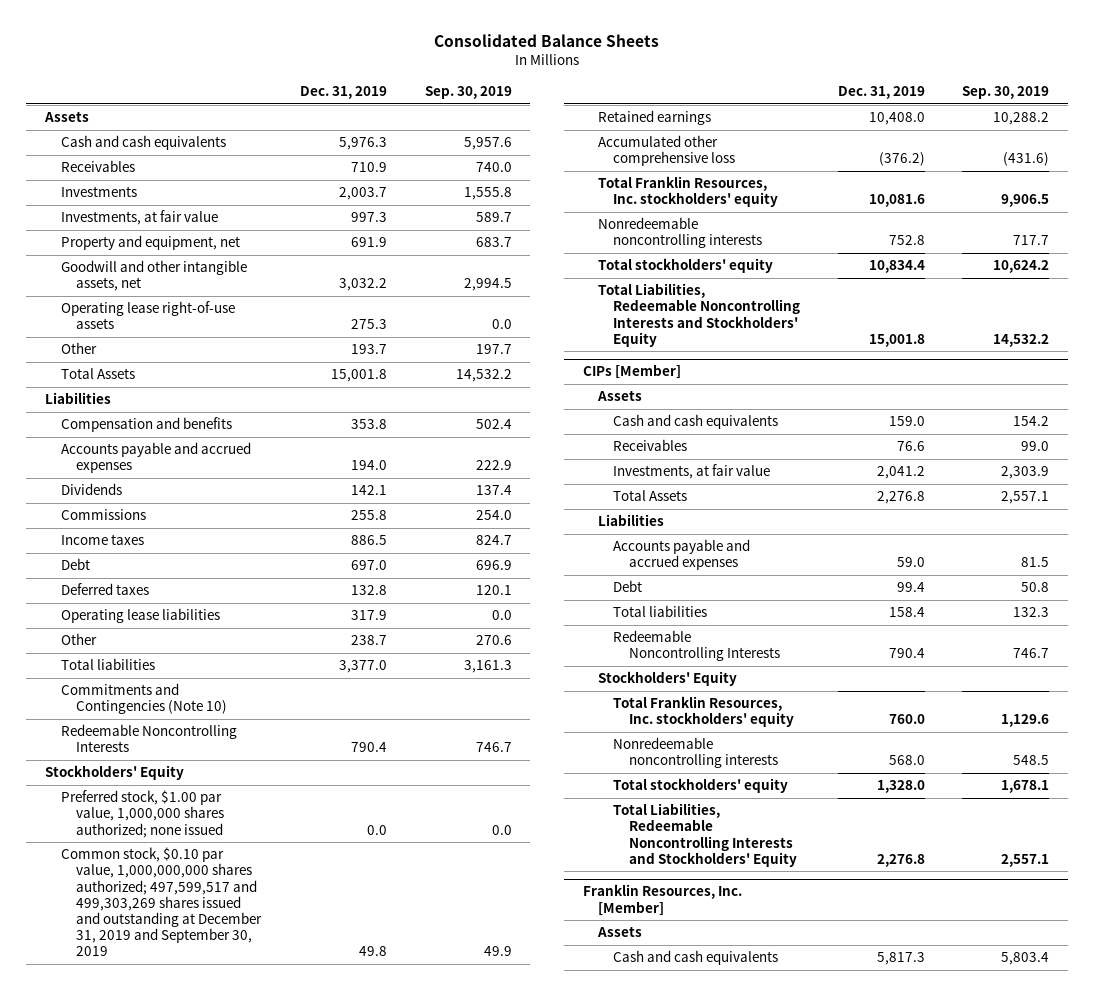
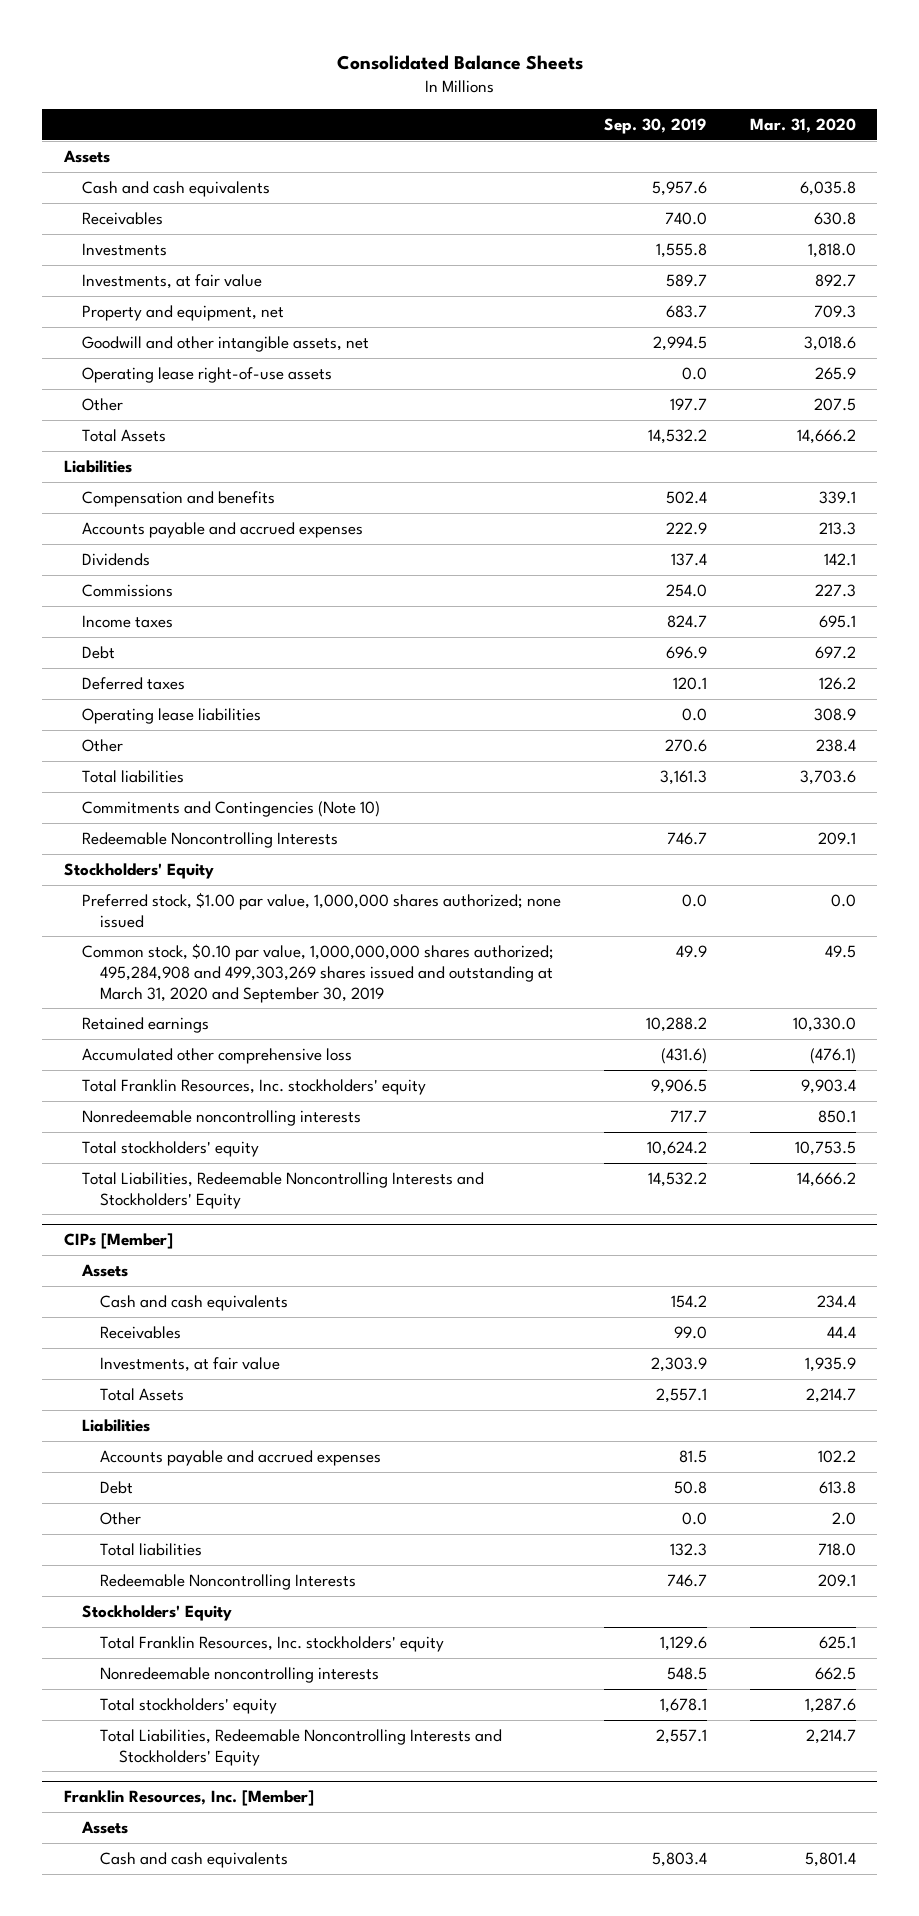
[300,86,388,100] Dec. 31, 2019 -> none
none -> [749,117,856,133] Mar. 31, 2020
[60,847,262,957] Common stock, $0.10 par value, 1,000,000,000 shares authorized; 497,599,517 and 499,303,269 shares issued and outstanding at December 31, 2019 and September 30, 2019 -> [82,942,555,1003] Common stock, $0.10 par value, 1,000,000,000 shares authorized; 495,284,908 and 499,303,269 shares issued and outstanding at March 31, 2020 and September 30, 2019
none -> [100,1511,142,1525] Other

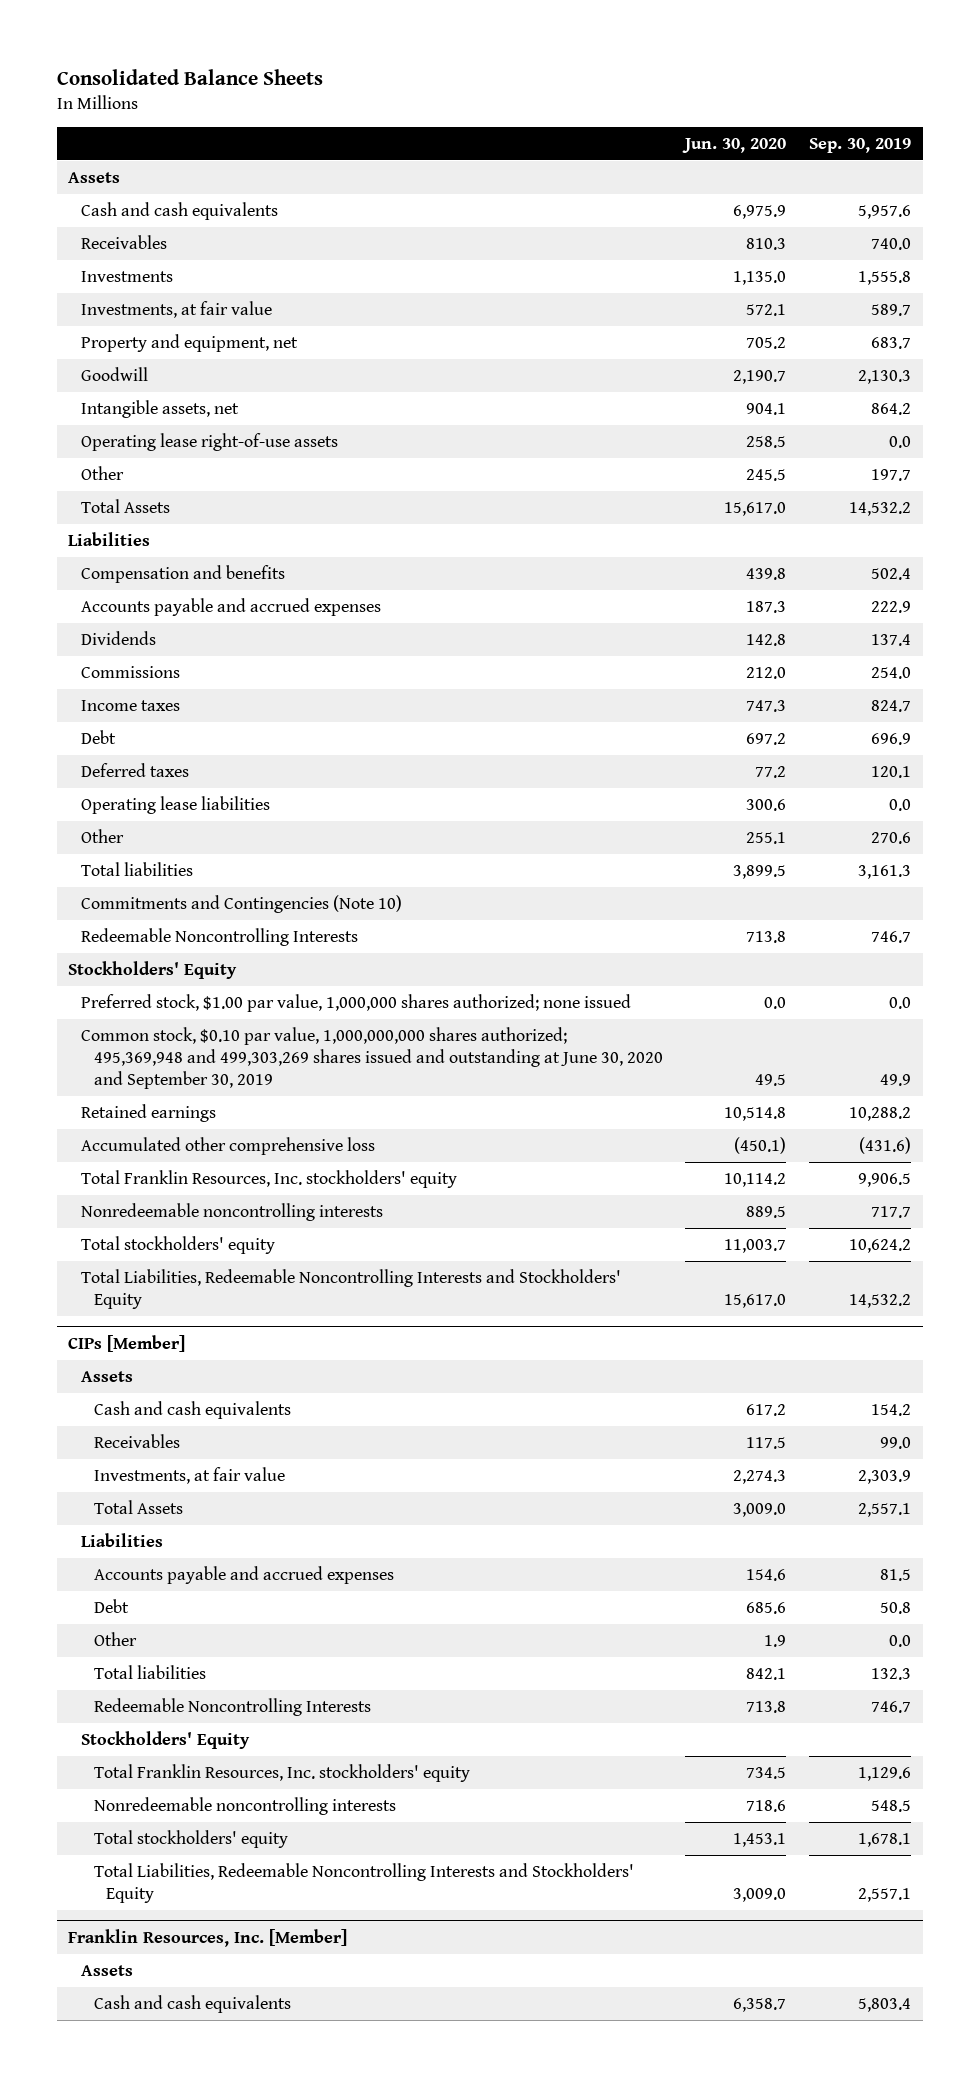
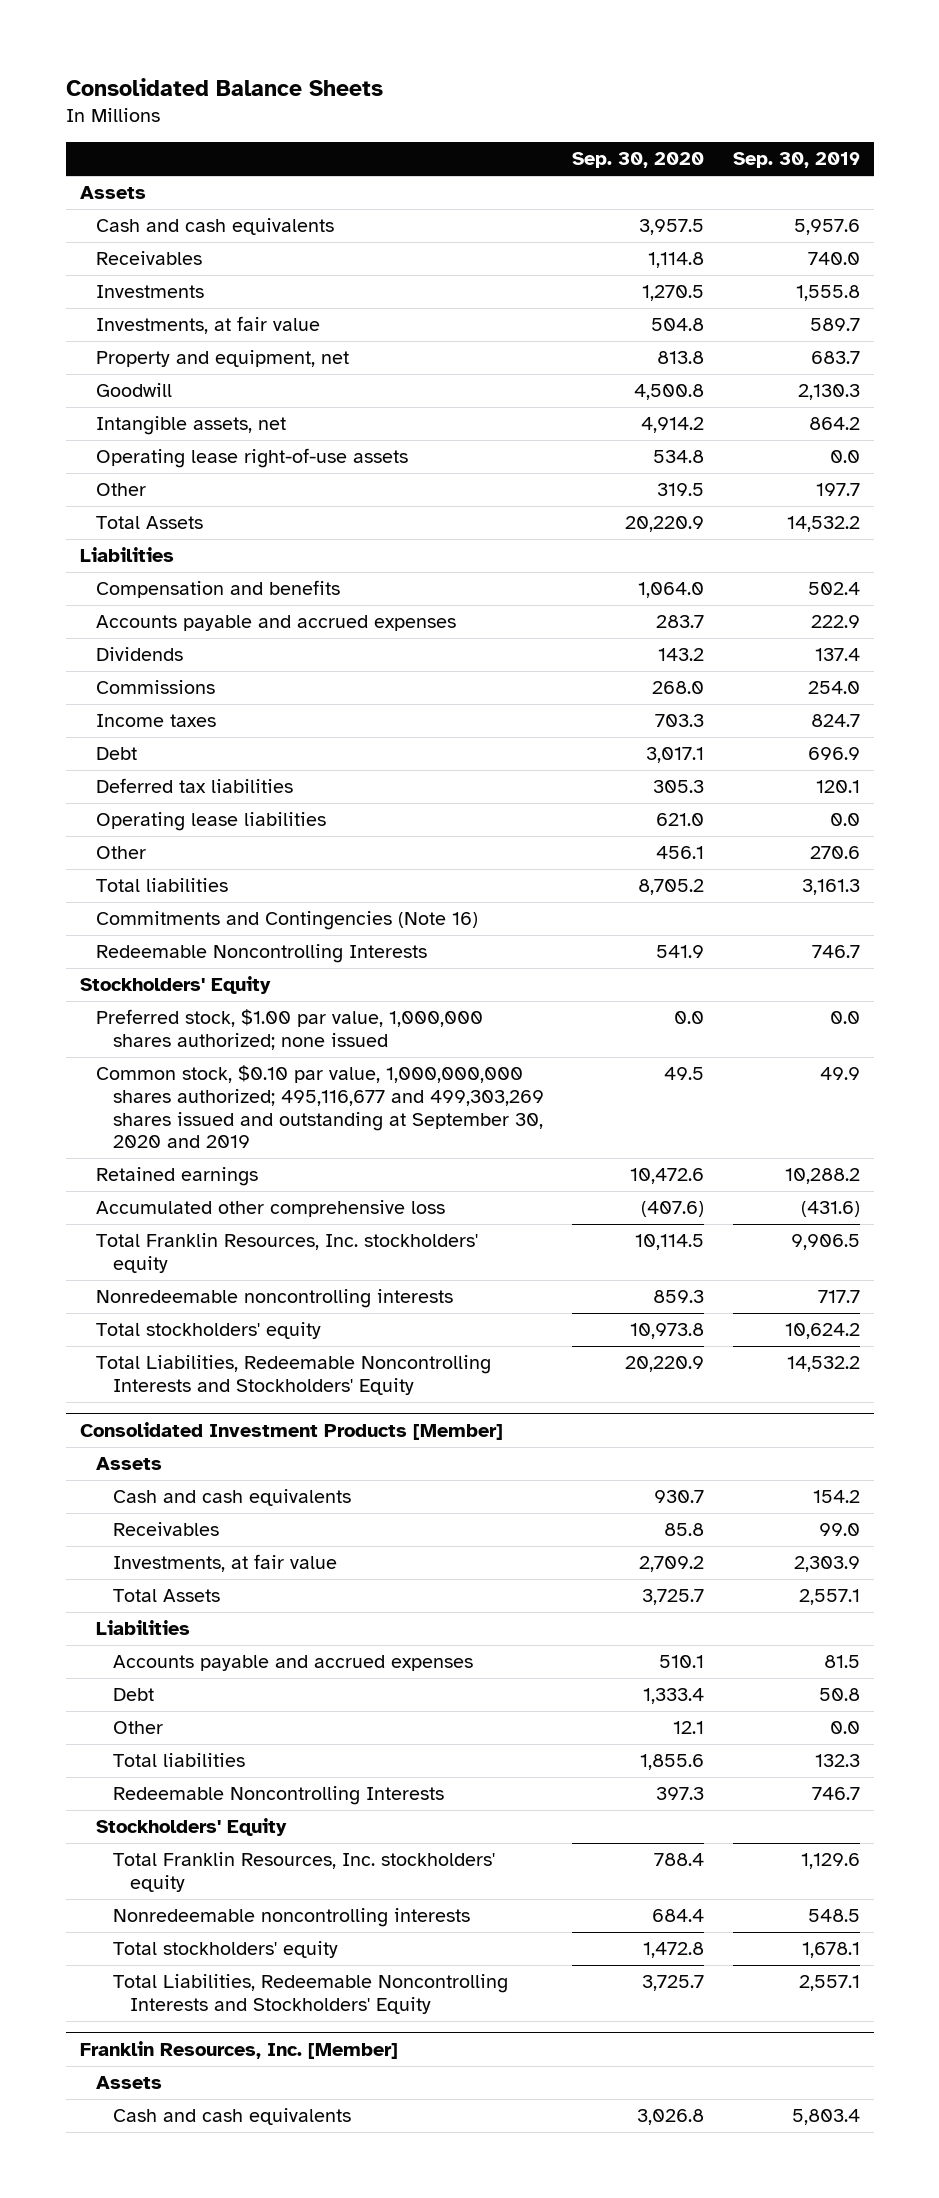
[682,137,787,153] Jun. 30, 2020 -> none
none -> [572,152,705,169] Sep. 30, 2020
[80,762,189,777] Deferred taxes -> [96,778,294,794] Deferred tax liabilities
[80,894,402,913] Commitments and Contingencies (Note 10) -> [96,911,479,931] Commitments and Contingencies (Note 16)
[80,1026,663,1089] Common stock, $0.10 par value, 1,000,000,000 shares authorized; 495,369,948 and 499,303,269 shares issued and outstanding at June 30, 2020 and September 30, 2019 -> [96,1065,544,1149] Common stock, $0.10 par value, 1,000,000,000 shares authorized; 495,116,677 and 499,303,269 shares issued and outstanding at September 30, 2020 and 2019
[68,1334,186,1352] CIPs [Member] -> [79,1421,503,1440] Consolidated Investment Products [Member]

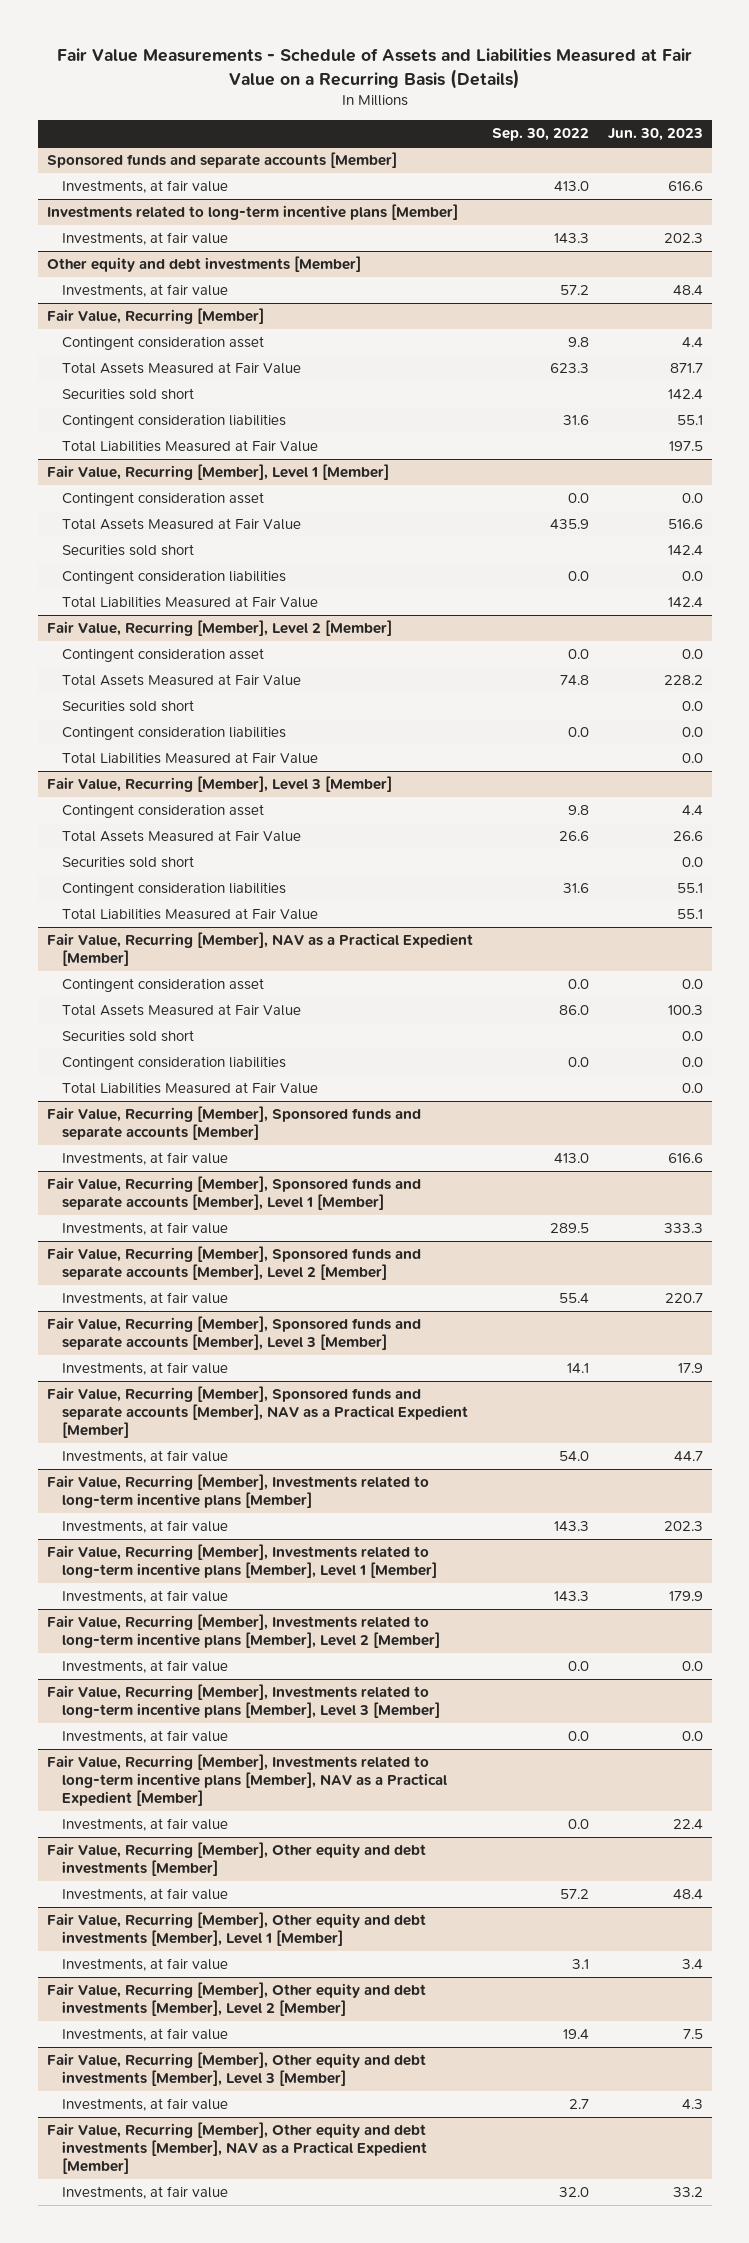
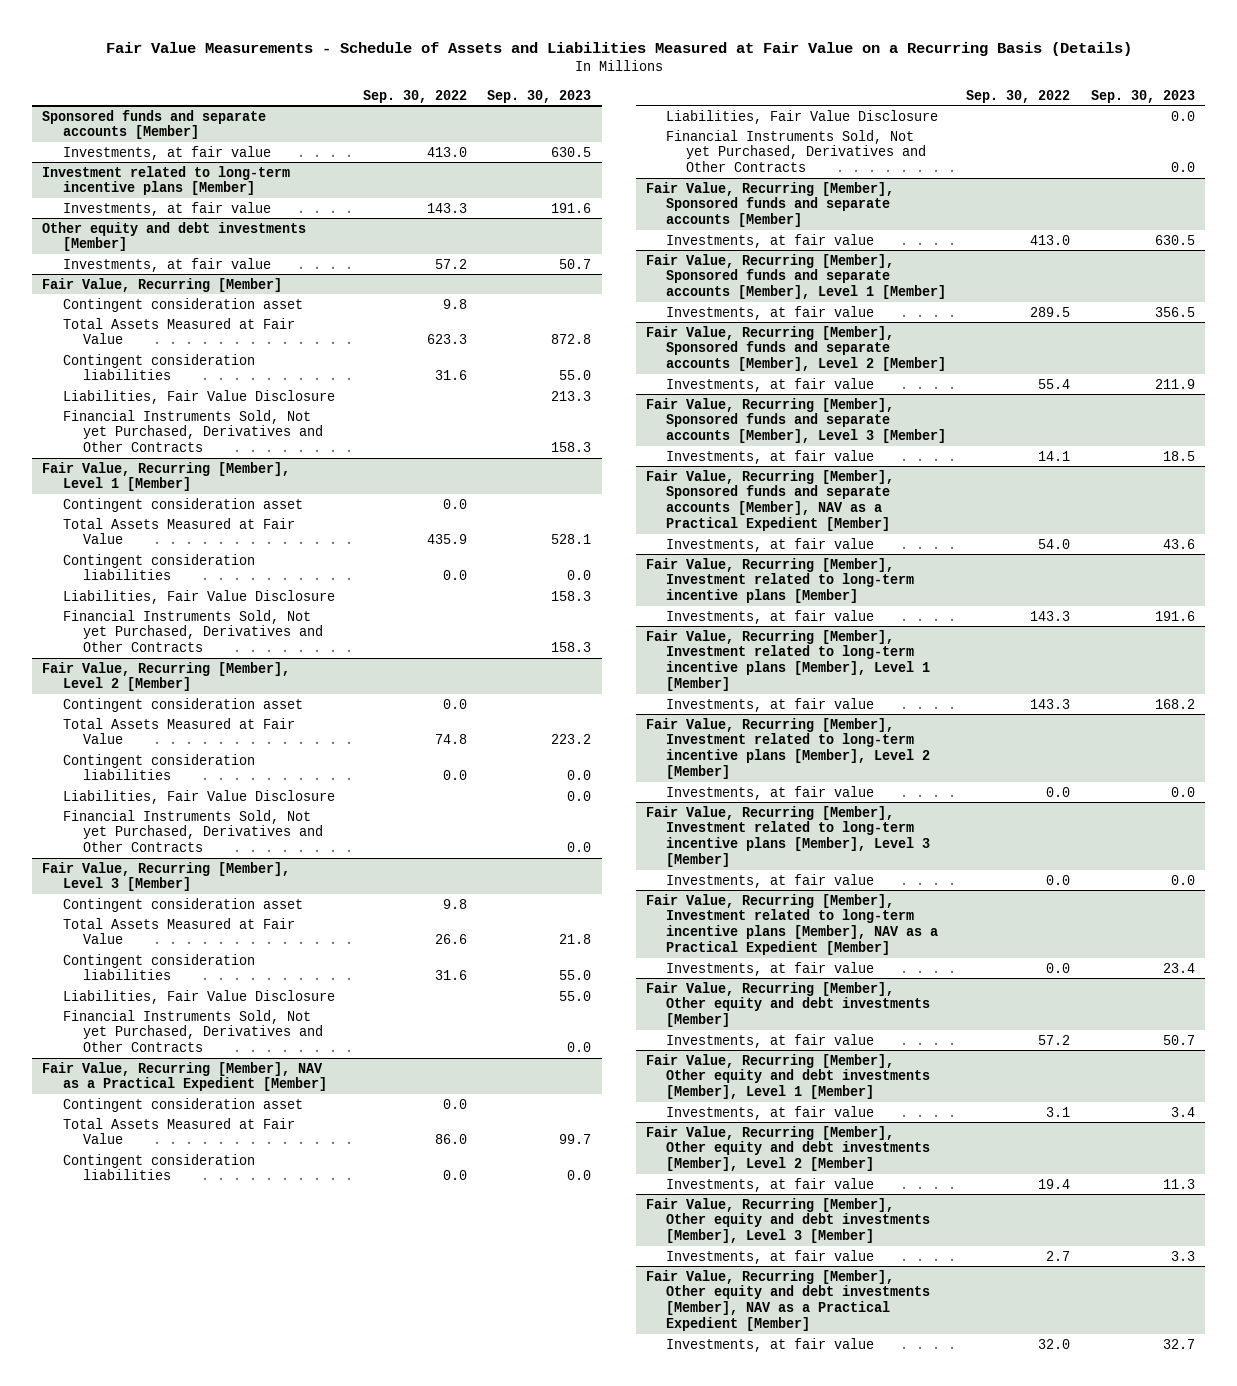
[607,128,703,142] Jun. 30, 2023 -> none
none -> [487,89,592,103] Sep. 30, 2023
[46,204,458,221] Investments related to long-term incentive plans [Member] -> [42,165,291,196] Investment related to long-term incentive plans [Member]
[61,388,194,401] Securities sold short -> none
[61,440,318,453] Total Liabilities Measured at Fair Value -> [62,389,335,404] Liabilities, Fair Value Disclosure
none -> [62,409,323,453] Financial Instruments Sold, Not yet Purchased, Derivatives and Other Contracts
[61,544,194,557] Securities sold short -> none
[61,596,318,609] Total Liabilities Measured at Fair Value -> [62,589,335,604] Liabilities, Fair Value Disclosure
none -> [62,609,323,653] Financial Instruments Sold, Not yet Purchased, Derivatives and Other Contracts
[61,700,194,713] Securities sold short -> none
[61,752,318,765] Total Liabilities Measured at Fair Value -> [62,789,335,804] Liabilities, Fair Value Disclosure
none -> [62,809,323,853] Financial Instruments Sold, Not yet Purchased, Derivatives and Other Contracts
[61,856,194,869] Securities sold short -> none
[61,908,318,921] Total Liabilities Measured at Fair Value -> [62,989,335,1004] Liabilities, Fair Value Disclosure
none -> [62,1009,323,1053] Financial Instruments Sold, Not yet Purchased, Derivatives and Other Contracts
[61,1030,194,1043] Securities sold short -> none
[61,1082,318,1095] Total Liabilities Measured at Fair Value -> [665,109,938,124] Liabilities, Fair Value Disclosure
none -> [665,129,927,173] Financial Instruments Sold, Not yet Purchased, Derivatives and Other Contracts
[46,1474,429,1509] Fair Value, Recurring [Member], Investments related to long-term incentive plans [Member] -> [645,557,914,604] Fair Value, Recurring [Member], Investment related to long-term incentive plans [Member]
[46,1544,437,1579] Fair Value, Recurring [Member], Investments related to long-term incentive plans [Member], Level 1 [Member] -> [645,629,930,692] Fair Value, Recurring [Member], Investment related to long-term incentive plans [Member], Level 1 [Member]
[46,1614,440,1649] Fair Value, Recurring [Member], Investments related to long-term incentive plans [Member], Level 2 [Member] -> [645,717,930,780] Fair Value, Recurring [Member], Investment related to long-term incentive plans [Member], Level 2 [Member]
[46,1684,440,1719] Fair Value, Recurring [Member], Investments related to long-term incentive plans [Member], Level 3 [Member] -> [645,805,930,868] Fair Value, Recurring [Member], Investment related to long-term incentive plans [Member], Level 3 [Member]
[46,1754,447,1806] Fair Value, Recurring [Member], Investments related to long-term incentive plans [Member], NAV as a Practical Expedient [Member] -> [645,893,938,956] Fair Value, Recurring [Member], Investment related to long-term incentive plans [Member], NAV as a Practical Expedient [Member]

